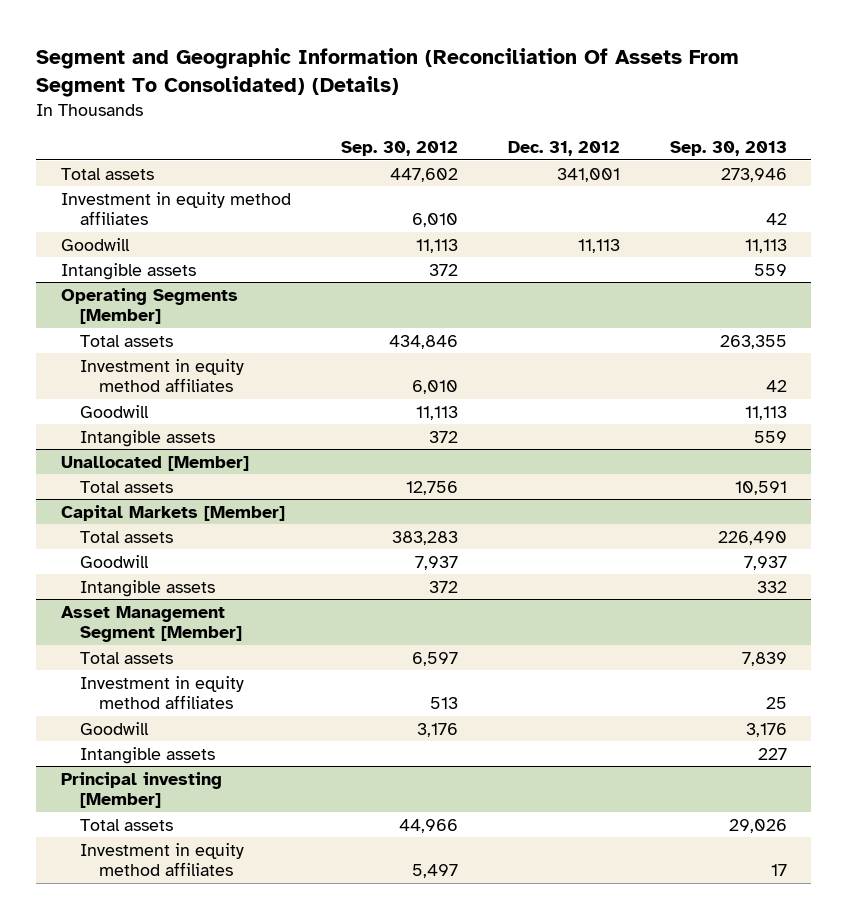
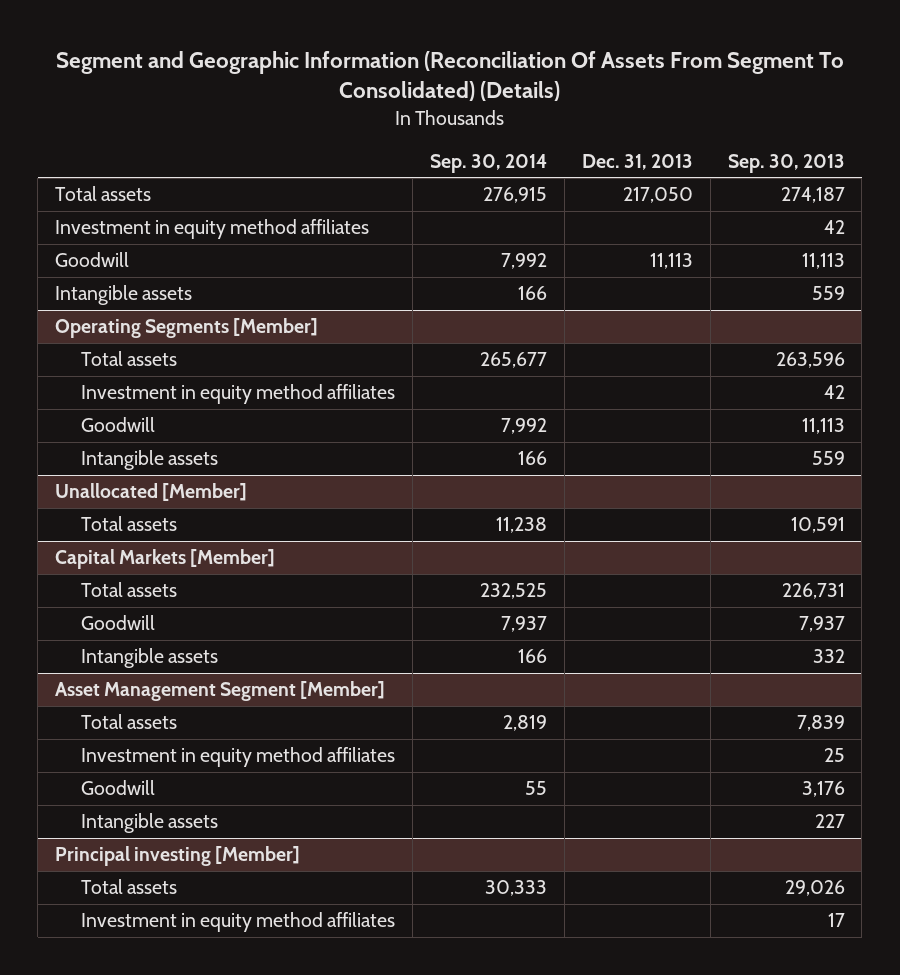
[340,141,458,157] Sep. 30, 2012 -> none
[507,141,620,157] Dec. 31, 2012 -> none
none -> [429,153,547,173] Sep. 30, 2014
none -> [581,153,693,170] Dec. 31, 2013
[720,167,787,182] 273,946 -> [780,187,845,204] 274,187
[719,334,787,349] 263,355 -> [775,352,845,369] 263,596
[717,530,787,545] 226,490 -> [781,583,845,600] 226,731

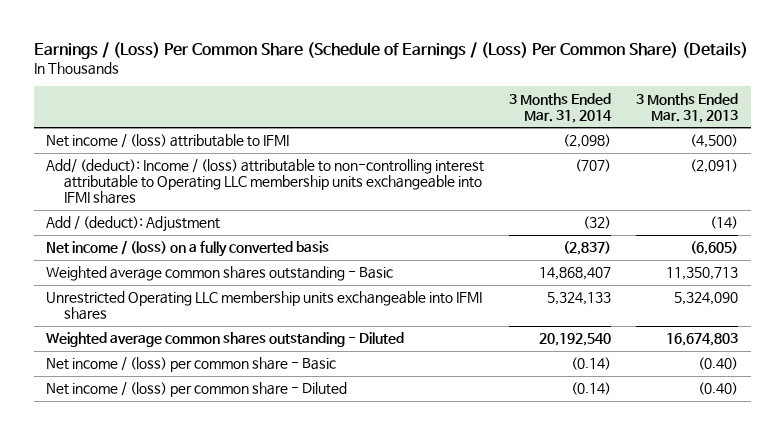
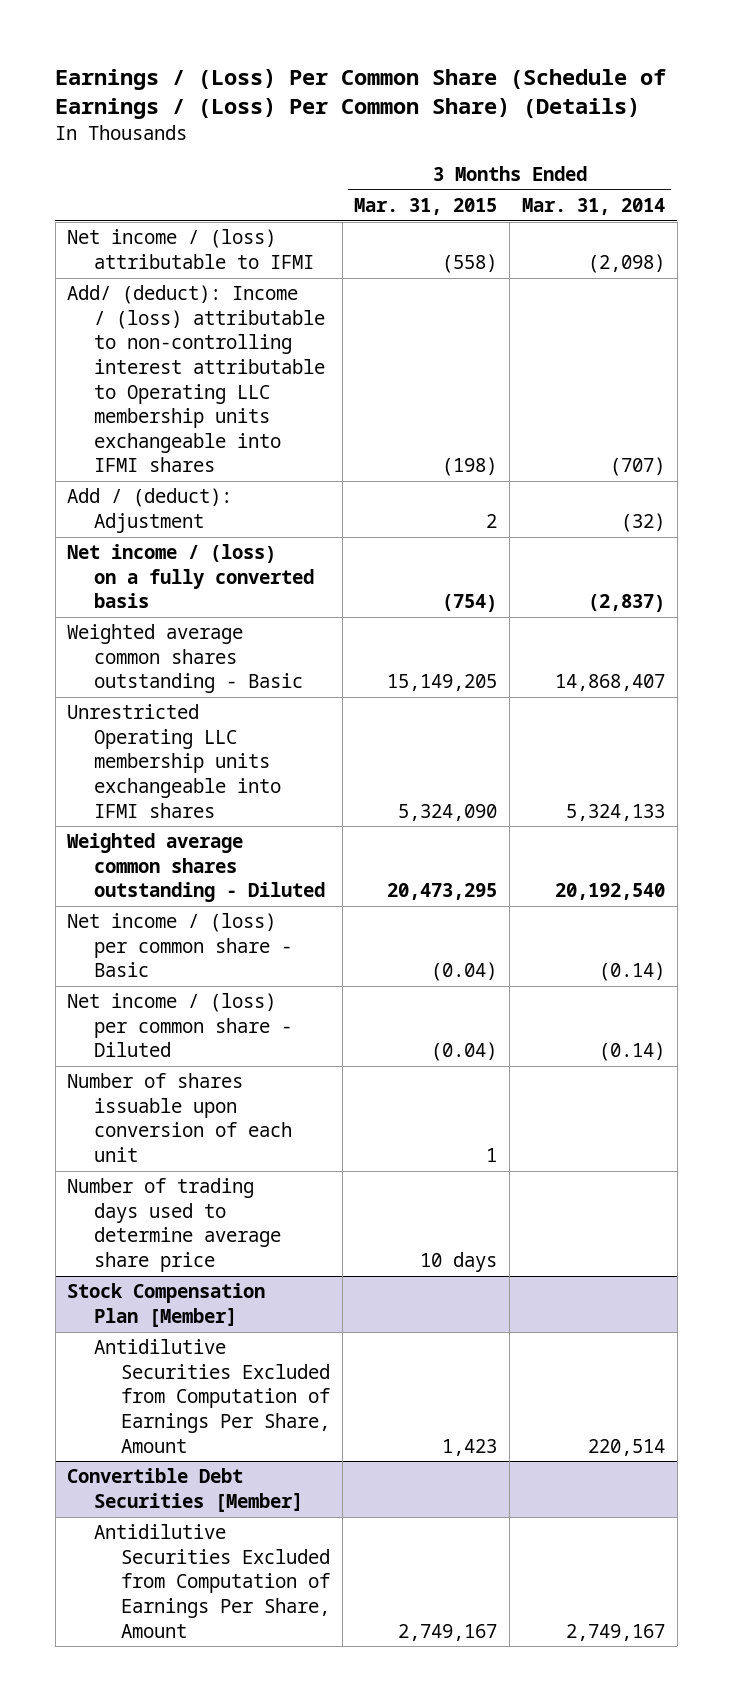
[636,92,739,123] 3 Months Ended Mar. 31, 2013 -> none
none -> [354,198,498,216] Mar. 31, 2015
none -> [67,1073,293,1163] Number of shares issuable upon conversion of each unit
none -> [67,1178,282,1273] Number of trading days used to determine average share price
none -> [67,1283,266,1327] Stock Compensation Plan [Member]
none -> [94,1339,330,1453] Antidilutive Securities Excluded from Computation of Earnings Per Share, Amount
none -> [67,1468,304,1512] Convertible Debt Securities [Member]
none -> [94,1524,330,1638] Antidilutive Securities Excluded from Computation of Earnings Per Share, Amount

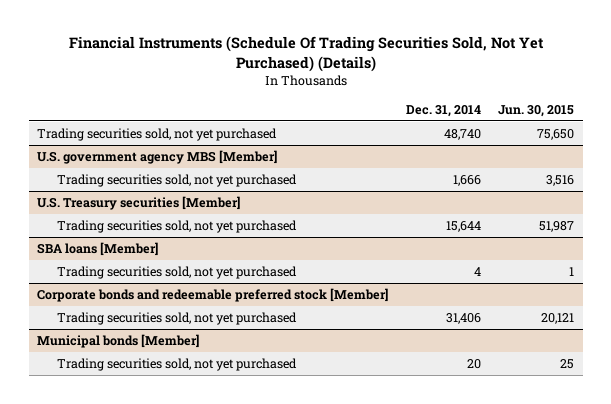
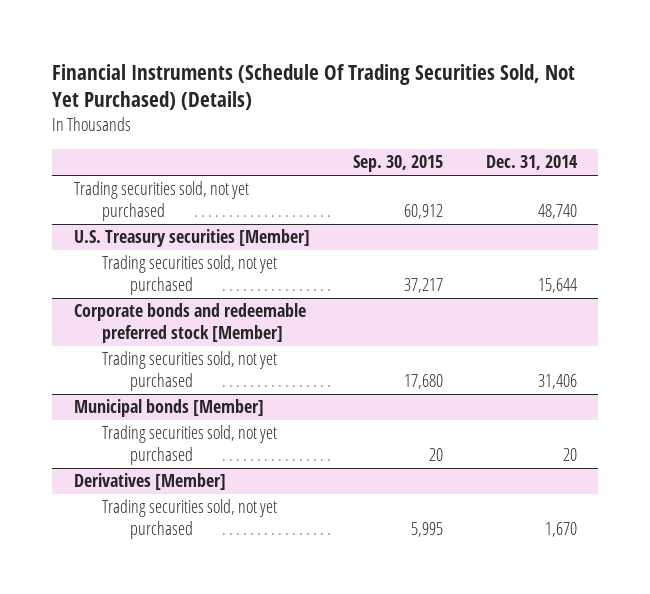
[498,105,575,118] Jun. 30, 2015 -> none
none -> [352,155,443,173] Sep. 30, 2015
[37,149,278,164] U.S. government agency MBS [Member] -> none
[56,173,297,187] Trading securities sold, not yet purchased -> none
[37,241,159,256] SBA loans [Member] -> none
[56,265,297,279] Trading securities sold, not yet purchased -> none
none -> [73,473,226,491] Derivatives [Member]
none -> [101,499,277,540] Trading securities sold, not yet purchased

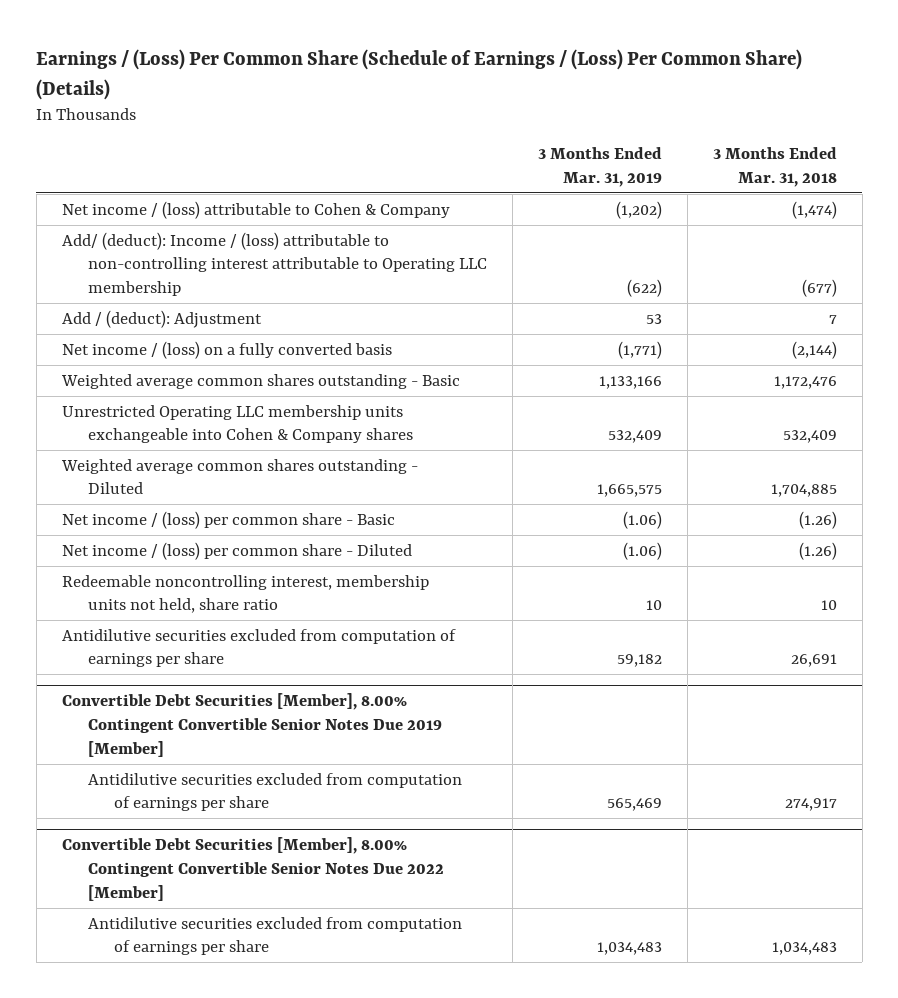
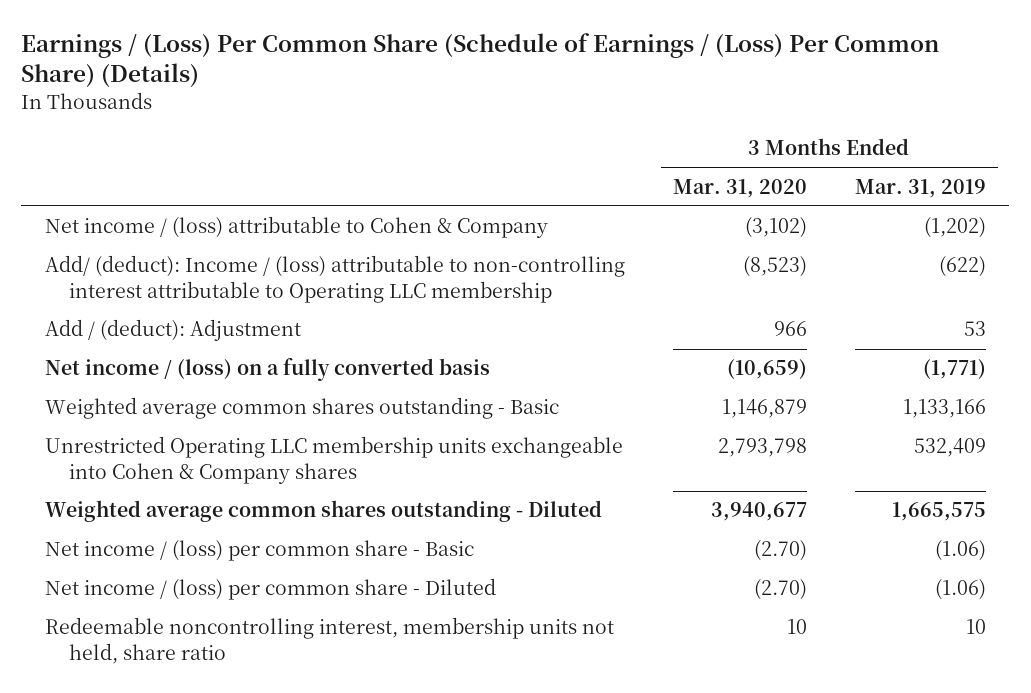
[712,147,837,188] 3 Months Ended Mar. 31, 2018 -> none
none -> [672,178,807,198] Mar. 31, 2020
[61,628,456,668] Antidilutive securities excluded from computation of earnings per share -> none
[61,693,442,757] Convertible Debt Securities [Member], 8.00% Contingent Convertible Senior Notes Due 2019 [Member] -> none
[87,772,462,812] Antidilutive securities excluded from computation of earnings per share -> none
[61,837,444,901] Convertible Debt Securities [Member], 8.00% Contingent Convertible Senior Notes Due 2022 [Member] -> none
[87,916,462,956] Antidilutive securities excluded from computation of earnings per share -> none

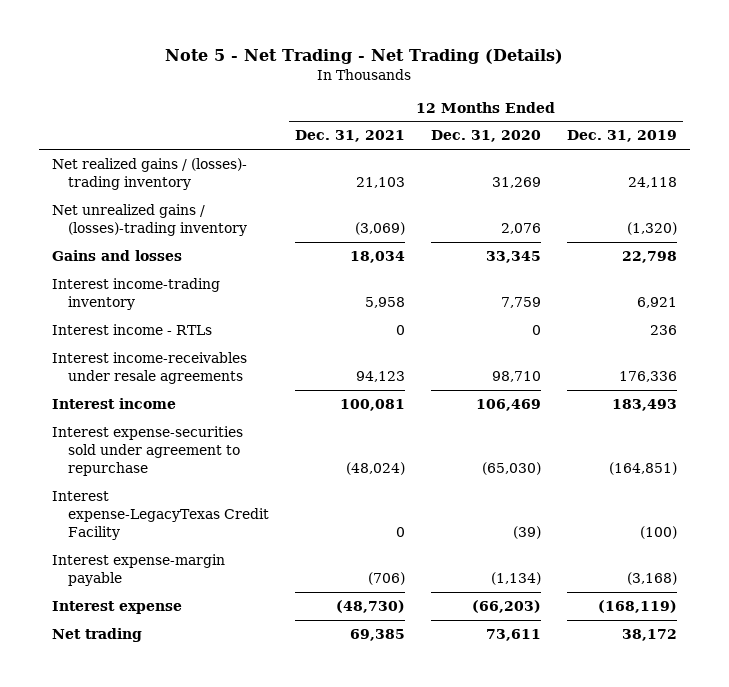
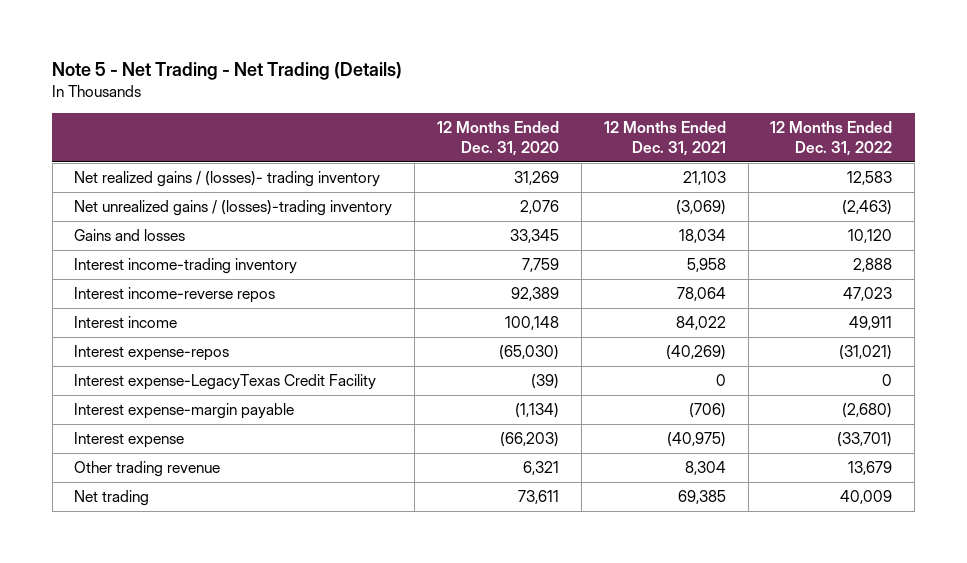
[566,130,677,143] Dec. 31, 2019 -> none
none -> [770,121,893,156] 12 Months Ended Dec. 31, 2022
[52,323,213,335] Interest income - RTLs -> none
[52,351,248,385] Interest income-receivables under resale agreements -> [74,287,276,304] Interest income-reverse repos
[356,371,406,383] 94,123 -> [676,287,726,302] 78,064
[491,371,541,383] 98,710 -> [511,287,560,302] 92,389
[340,398,406,411] 100,081 -> [675,316,726,331] 84,022
[475,398,541,411] 106,469 -> [505,316,560,331] 100,148
[52,425,244,477] Interest expense-securities sold under agreement to repurchase -> [74,345,230,362] Interest expense-repos
[346,462,406,476] (48,024) -> [665,345,726,361] (40,269)
[336,599,406,613] (48,730) -> [666,432,726,448] (40,975)
none -> [74,461,221,478] Other trading revenue

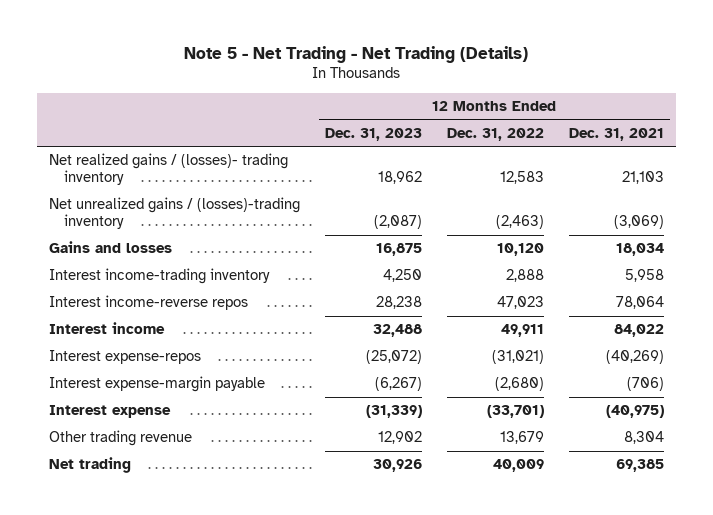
[437,121,560,156] 12 Months Ended Dec. 31, 2020 -> none
none -> [324,127,422,141] Dec. 31, 2023
[74,374,377,391] Interest expense-LegacyTexas Credit Facility -> none

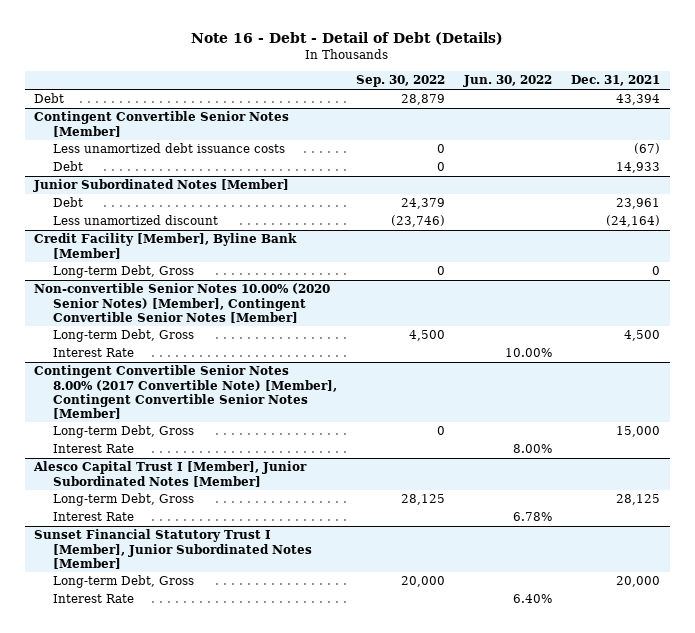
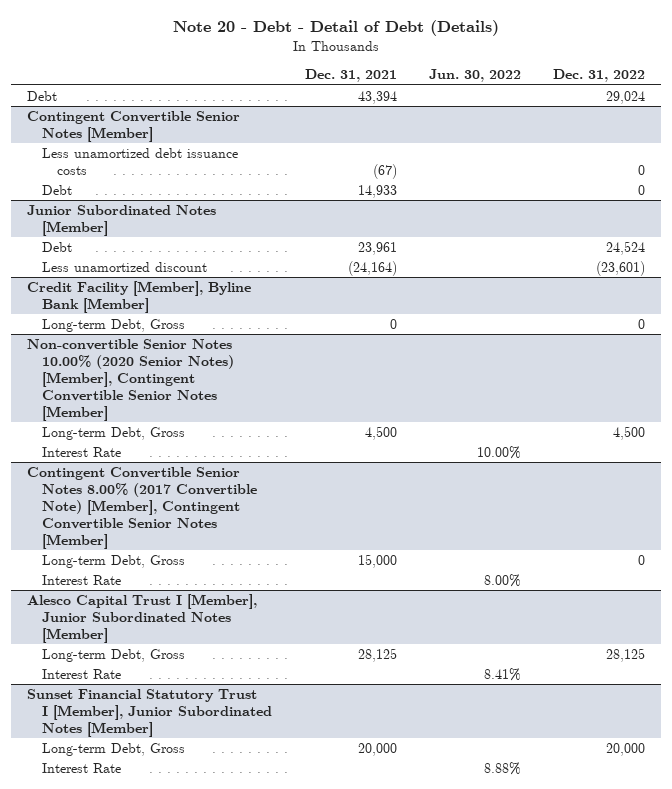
[191,32,504,46] Note 16 - Debt - Detail of Debt (Details) -> [173,20,500,37] Note 20 - Debt - Detail of Debt (Details)
[356,75,446,88] Sep. 30, 2022 -> none
none -> [553,69,646,83] Dec. 31, 2022
[513,512,553,522] 6.78% -> [483,667,521,681] 8.41%
[513,594,553,604] 6.40% -> [483,761,521,775] 8.88%

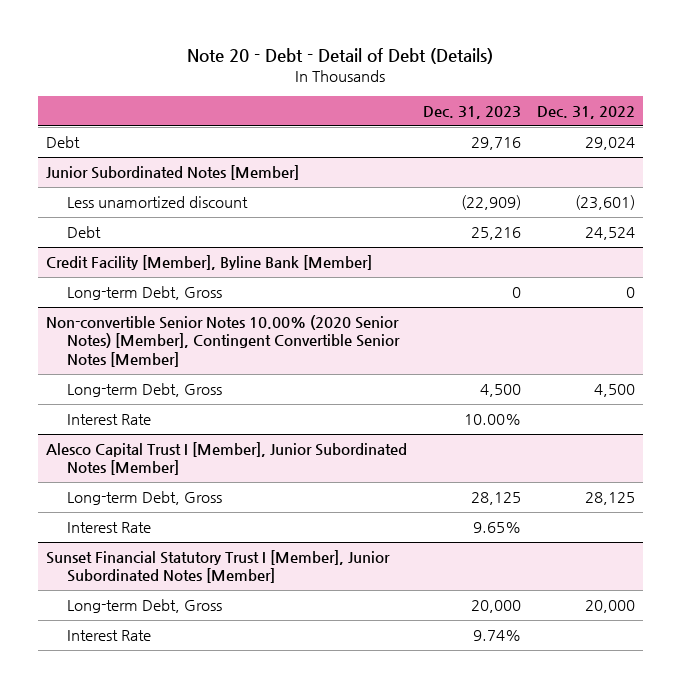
[304,69,397,83] Dec. 31, 2021 -> none
[428,69,521,83] Jun. 30, 2022 -> none
none -> [422,106,521,120] Dec. 31, 2023
[27,110,241,142] Contingent Convertible Senior Notes [Member] -> none
[42,147,239,175] Less unamortized debt issuance costs -> none
[42,184,73,195] Debt -> none
[42,241,73,252] Debt -> [66,226,101,239] Debt
[27,466,258,549] Contingent Convertible Senior Notes 8.00% (2017 Convertible Note) [Member], Contingent Convertible Senior Notes [Member] -> none
[42,554,186,568] Long-term Debt, Gross -> none
[42,574,122,585] Interest Rate -> none

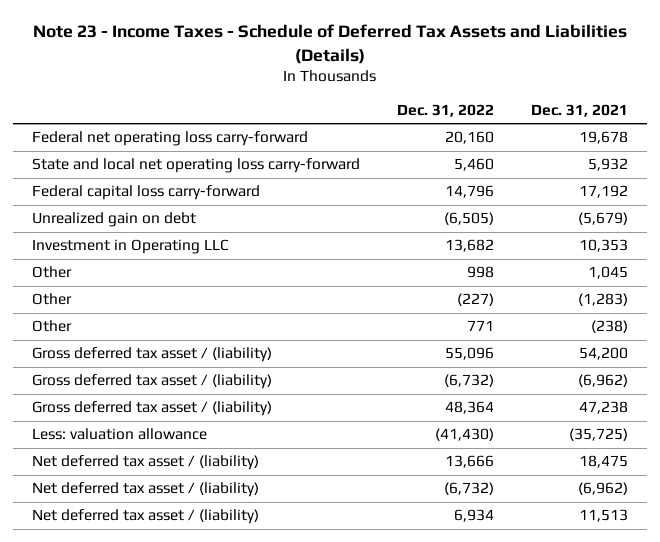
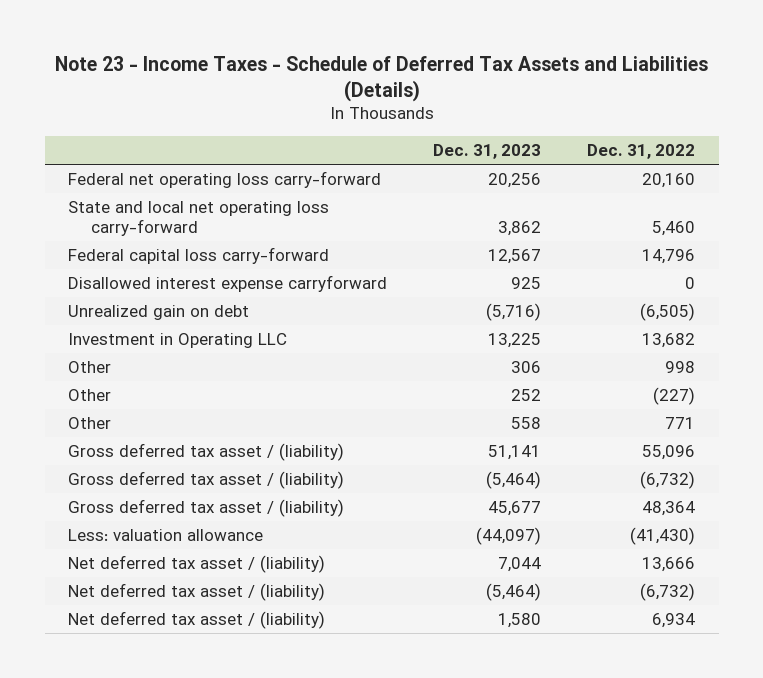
[531,104,629,118] Dec. 31, 2021 -> none
none -> [433,144,542,160] Dec. 31, 2023
none -> [67,275,387,293] Disallowed interest expense carryforward

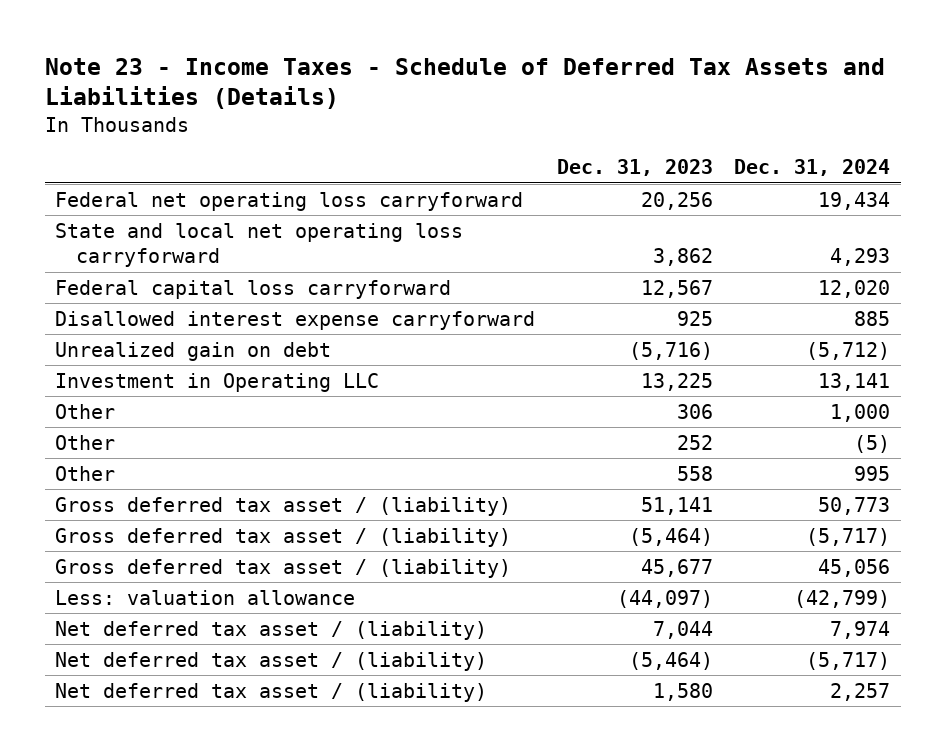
[587,144,696,160] Dec. 31, 2022 -> none
none -> [734,159,891,177] Dec. 31, 2024
[67,171,381,189] Federal net operating loss carry-forward -> [55,191,524,211] Federal net operating loss carryforward
[67,201,329,237] State and local net operating loss carry-forward -> [55,222,464,268] State and local net operating loss carryforward
[67,247,329,265] Federal capital loss carry-forward -> [55,279,452,299] Federal capital loss carryforward

